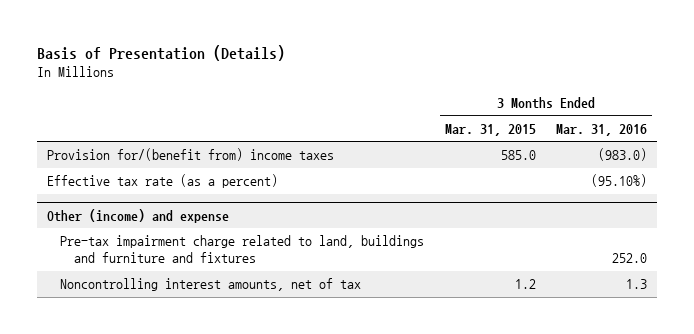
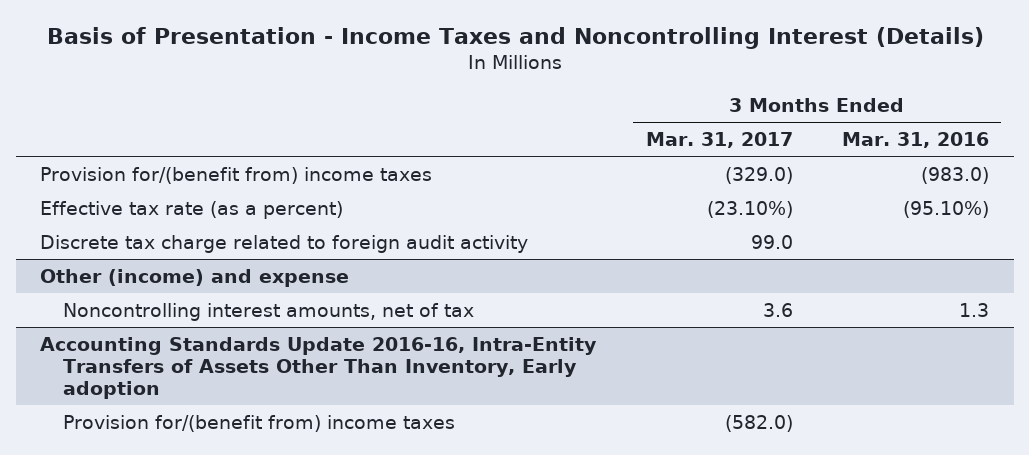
[36,45,285,62] Basis of Presentation (Details) -> [46,27,984,50] Basis of Presentation - Income Taxes and Noncontrolling Interest (Details)
[444,123,536,136] Mar. 31, 2015 -> none
none -> [645,132,793,149] Mar. 31, 2017
none -> [40,234,529,253] Discrete tax charge related to foreign audit activity
[60,235,425,264] Pre-tax impairment charge related to land, buildings and furniture and fixtures -> none
none -> [40,336,598,400] Accounting Standards Update 2016-16, Intra-Entity Transfers of Assets Other Than Inventory, Early adoption
none -> [63,414,456,432] Provision for/(benefit from) income taxes

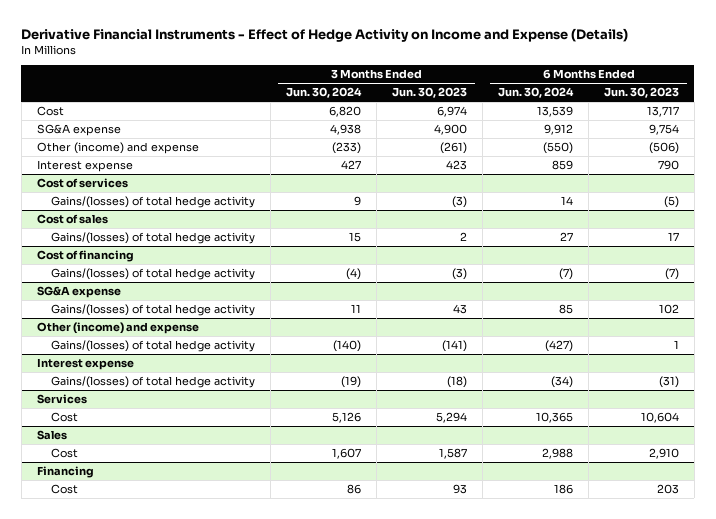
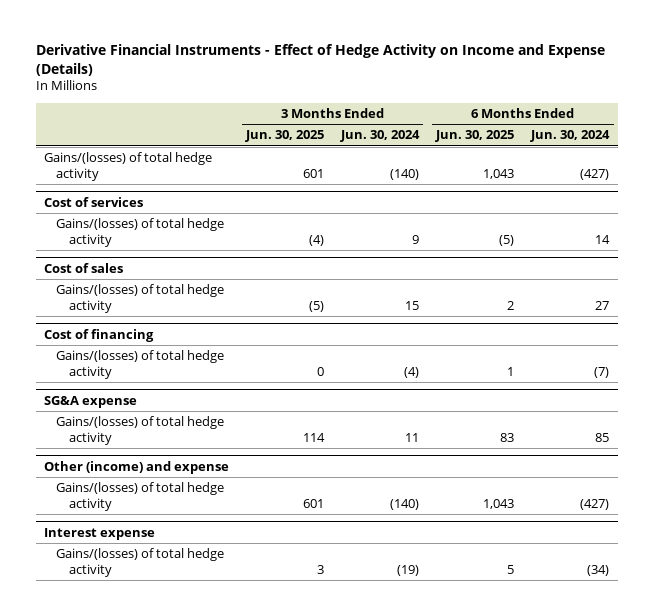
[392,87,468,99] Jun. 30, 2023 -> none
[603,87,679,99] Jun. 30, 2023 -> none
none -> [245,130,325,143] Jun. 30, 2025
none -> [435,130,515,143] Jun. 30, 2025
[36,106,64,117] Cost -> none
[36,124,121,137] SG&A expense -> none
[36,142,199,155] Other (income) and expense -> none
[36,160,133,173] Interest expense -> none
none -> [44,152,213,181] Gains/(losses) of total hedge activity
[36,394,87,405] Services -> none
[51,412,79,423] Cost -> none
[36,430,67,441] Sales -> none
[51,448,79,459] Cost -> none
[36,466,94,479] Financing -> none
[51,484,79,495] Cost -> none

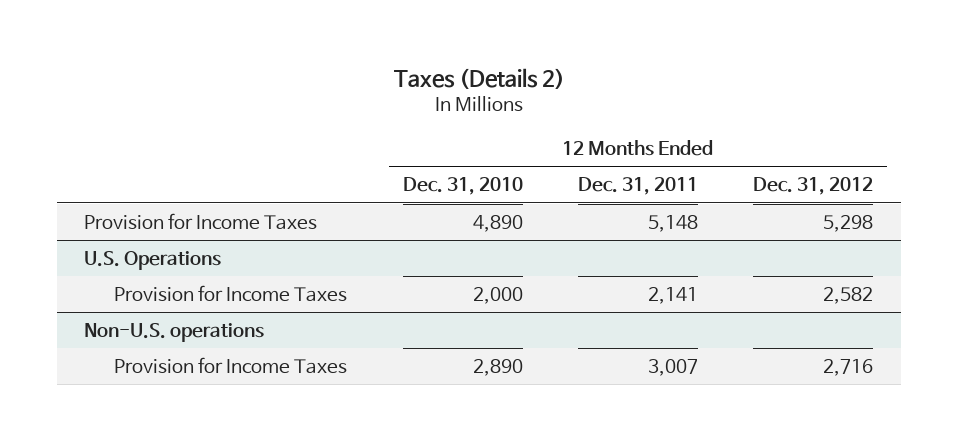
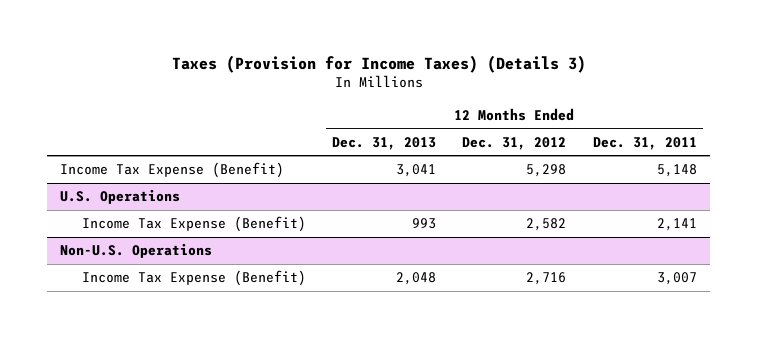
[393,68,565,90] Taxes (Details 2) -> [171,54,586,73] Taxes (Provision for Income Taxes) (Details 3)
[402,177,523,196] Dec. 31, 2010 -> none
none -> [332,136,437,150] Dec. 31, 2013
[84,212,318,230] Provision for Income Taxes -> [60,162,285,179] Income Tax Expense (Benefit)
[114,284,348,302] Provision for Income Taxes -> [82,216,307,233] Income Tax Expense (Benefit)
[84,322,265,342] Non-U.S. operations -> [60,243,213,259] Non-U.S. Operations
[114,356,348,374] Provision for Income Taxes -> [82,270,307,287] Income Tax Expense (Benefit)

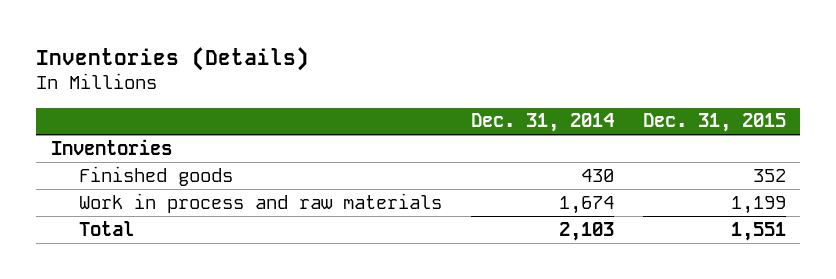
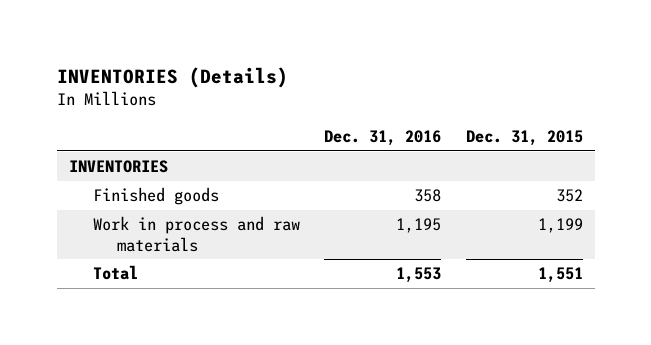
[36,46,310,71] Inventories (Details) -> [56,66,288,88] INVENTORIES (Details)
[470,113,614,133] Dec. 31, 2014 -> none
none -> [324,130,442,147] Dec. 31, 2016
[50,138,172,155] Inventories -> [68,160,168,174] INVENTORIES

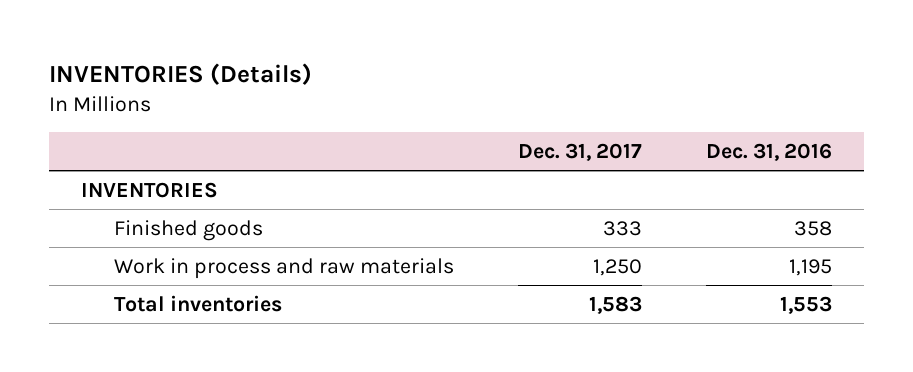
[465,130,583,147] Dec. 31, 2015 -> none
none -> [518,142,643,161] Dec. 31, 2017
[93,265,139,281] Total -> [114,294,283,312] Total inventories

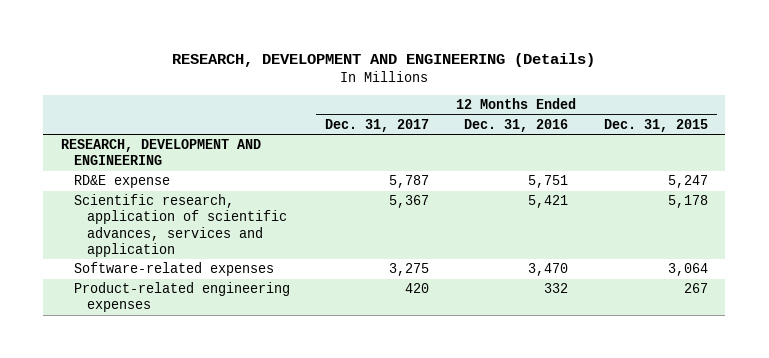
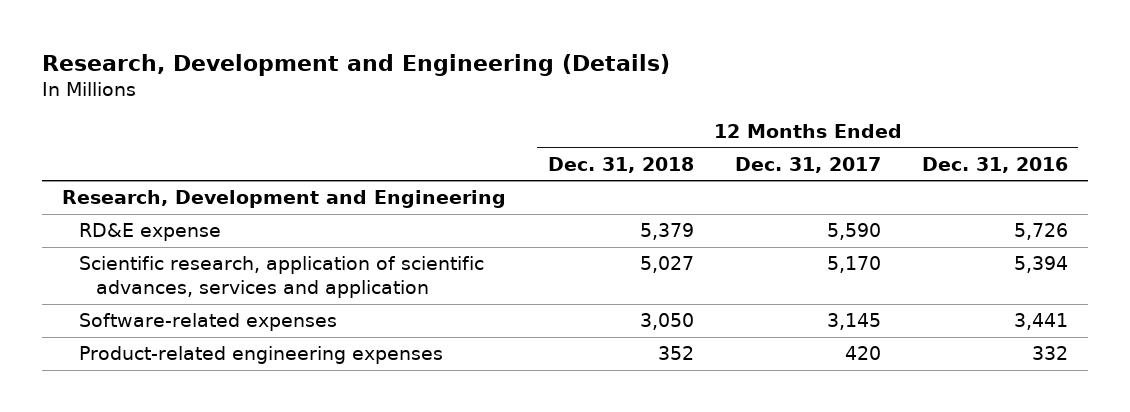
[172,52,596,67] RESEARCH, DEVELOPMENT AND ENGINEERING (Details) -> [41,53,670,76] Research, Development and Engineering (Details)
[603,118,708,132] Dec. 31, 2015 -> none
none -> [547,156,694,173] Dec. 31, 2018
[60,139,261,166] RESEARCH, DEVELOPMENT AND ENGINEERING -> [62,190,507,209] Research, Development and Engineering
[389,175,430,189] 5,787 -> [826,223,881,241] 5,590
[528,175,569,189] 5,751 -> [1013,223,1068,241] 5,726
[389,195,430,209] 5,367 -> [826,256,881,274] 5,170
[528,195,569,209] 5,421 -> [1013,256,1068,274] 5,394
[389,263,430,277] 3,275 -> [826,313,881,331] 3,145
[528,263,569,277] 3,470 -> [1013,313,1068,331] 3,441

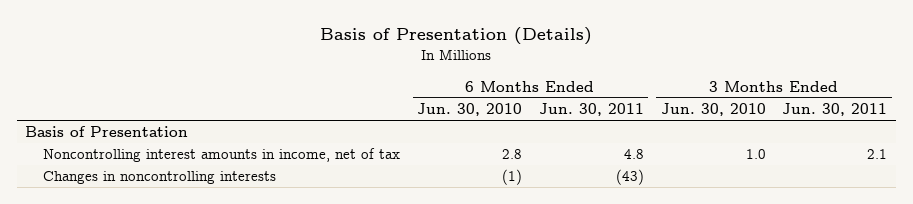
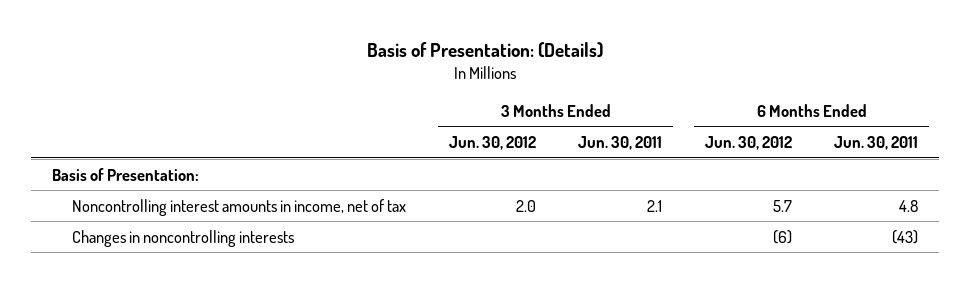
[320,27,593,46] Basis of Presentation (Details) -> [367,41,604,58] Basis of Presentation: (Details)
[416,103,522,117] Jun. 30, 2010 -> none
[660,103,766,117] Jun. 30, 2010 -> none
none -> [448,136,536,151] Jun. 30, 2012
none -> [704,136,792,151] Jun. 30, 2012
[25,126,189,138] Basis of Presentation -> [52,167,200,181] Basis of Presentation:

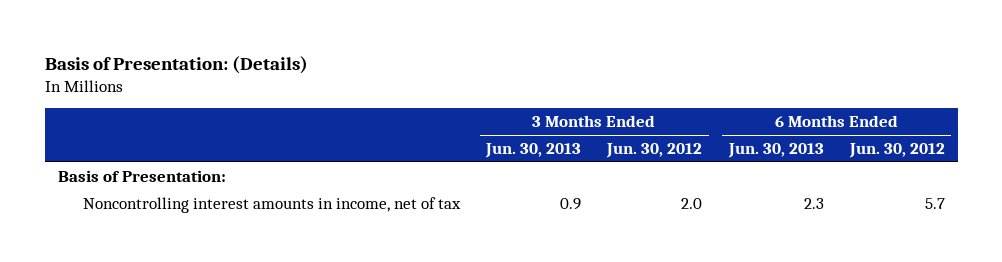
[578,136,663,151] Jun. 30, 2011 -> none
[834,136,919,151] Jun. 30, 2011 -> none
none -> [485,142,582,158] Jun. 30, 2013
none -> [727,142,824,158] Jun. 30, 2013
[72,229,295,247] Changes in noncontrolling interests -> none

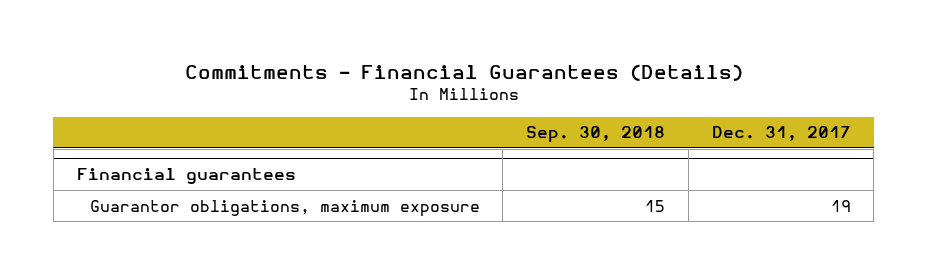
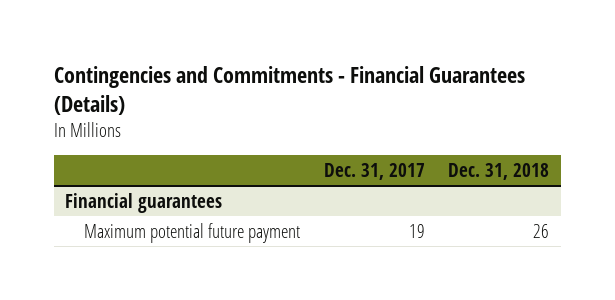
[184,63,743,81] Commitments - Financial Guarantees (Details) -> [53,65,525,115] Contingencies and Commitments - Financial Guarantees (Details)
[526,126,666,144] Sep. 30, 2018 -> none
none -> [448,163,550,181] Dec. 31, 2018
[89,199,480,217] Guarantor obligations, maximum exposure -> [84,222,301,243] Maximum potential future payment

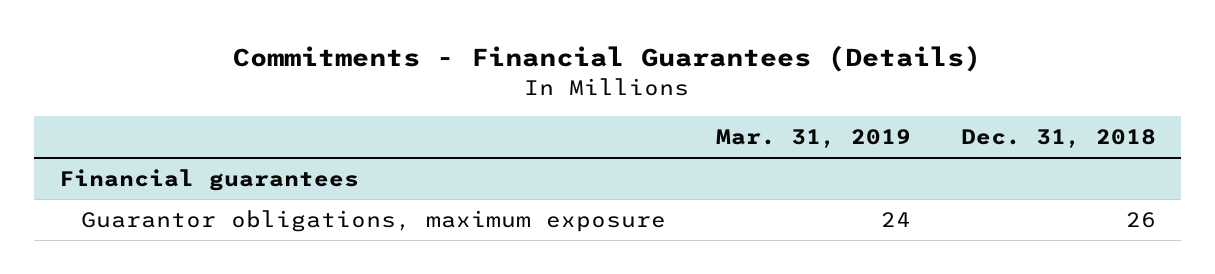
[53,65,525,115] Contingencies and Commitments - Financial Guarantees (Details) -> [233,45,982,73] Commitments - Financial Guarantees (Details)
[323,163,425,181] Dec. 31, 2017 -> none
none -> [716,128,912,148] Mar. 31, 2019
[84,222,301,243] Maximum potential future payment -> [81,210,667,233] Guarantor obligations, maximum exposure

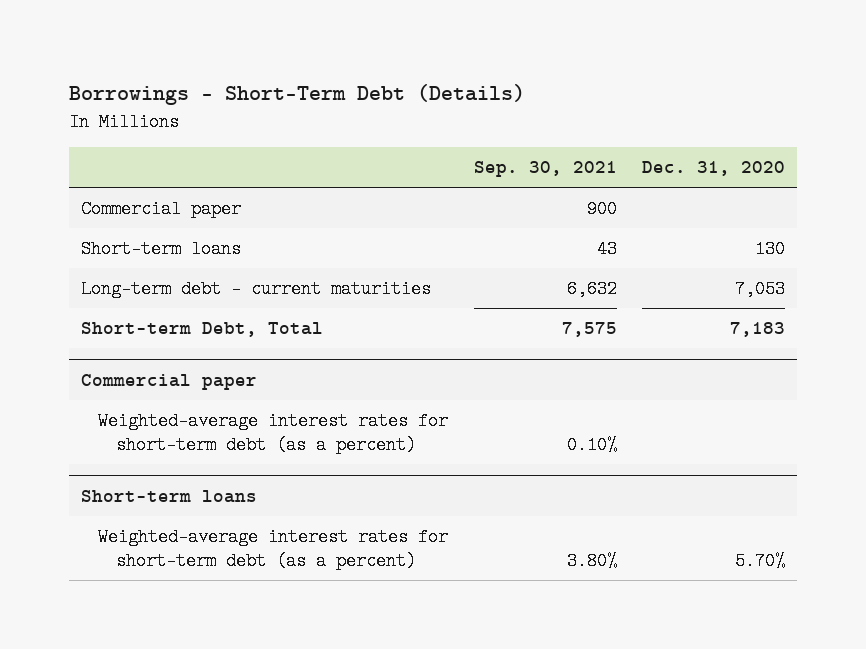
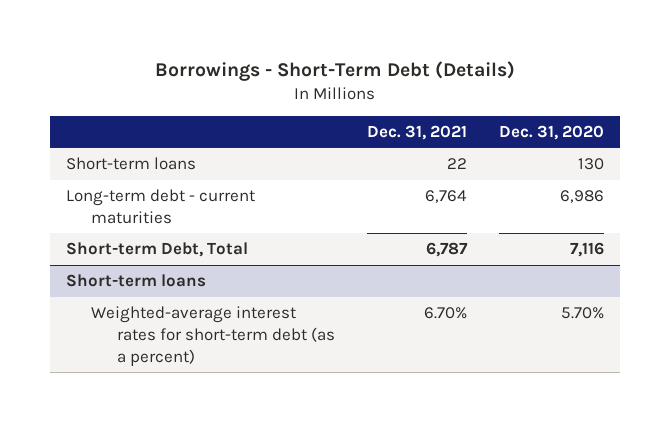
[473,161,617,178] Sep. 30, 2021 -> none
none -> [366,124,467,140] Dec. 31, 2021
[81,200,242,219] Commercial paper -> none
[81,373,258,390] Commercial paper -> none
[98,412,449,454] Weighted-average interest rates for short-term debt (as a percent) -> none
[734,280,785,299] 7,053 -> [559,190,604,204] 6,986
[729,322,785,338] 7,183 -> [569,242,604,258] 7,116

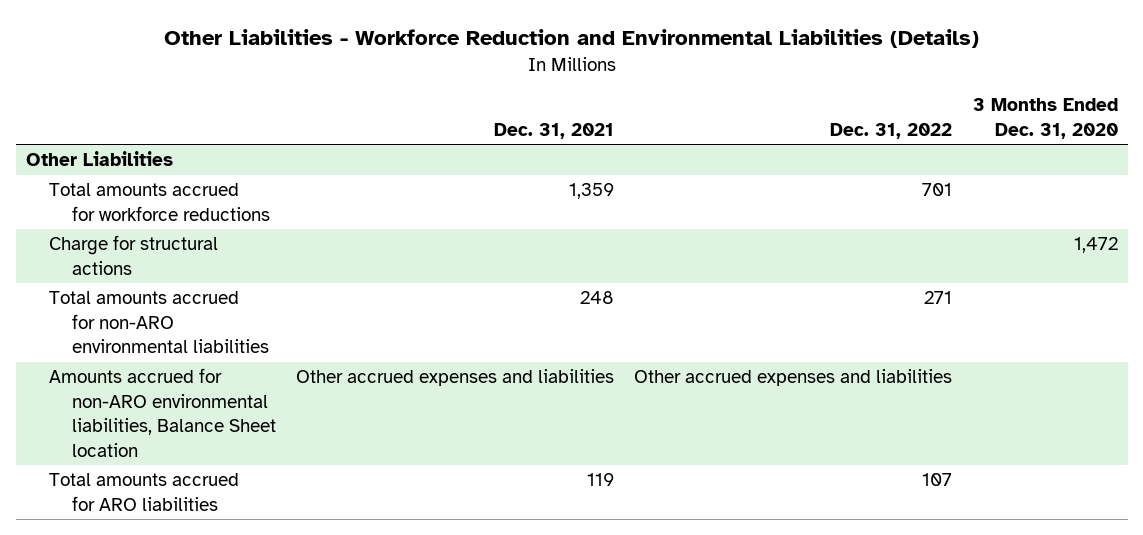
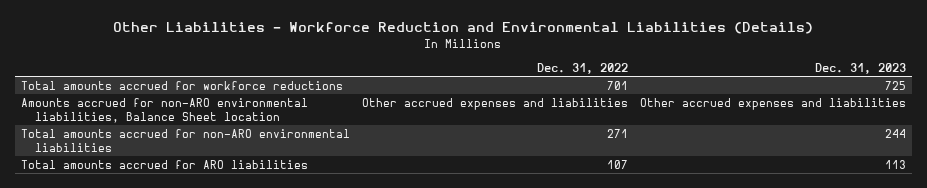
[494,122,615,139] Dec. 31, 2021 -> none
[972,98,1118,139] 3 Months Ended Dec. 31, 2020 -> none
none -> [814,62,906,74] Dec. 31, 2023
[25,151,173,167] Other Liabilities -> none
[48,235,218,275] Charge for structural actions -> none
[48,291,269,354] Total amounts accrued for non-ARO environmental liabilities -> [20,128,350,152] Total amounts accrued for non-ARO environmental liabilities

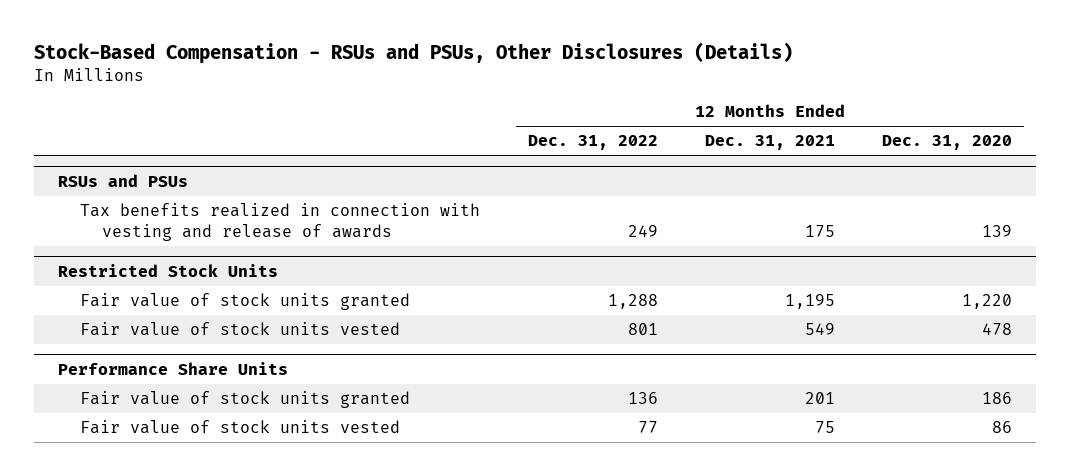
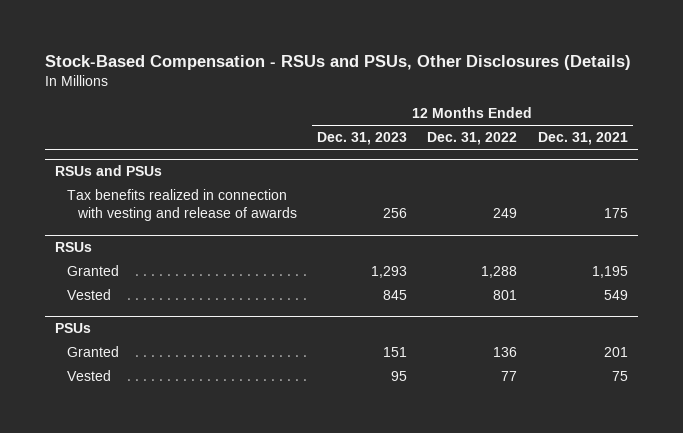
[882,135,1013,151] Dec. 31, 2020 -> none
none -> [317,132,408,146] Dec. 31, 2023
[58,263,279,277] Restricted Stock Units -> [55,242,93,253] RSUs
[80,293,411,311] Fair value of stock units granted -> [66,265,119,277] Granted
[80,322,401,337] Fair value of stock units vested -> [66,289,111,301] Vested
[58,361,289,375] Performance Share Units -> [55,323,92,334] PSUs
[80,391,411,409] Fair value of stock units granted -> [66,346,119,358] Granted
[80,420,401,435] Fair value of stock units vested -> [66,370,111,382] Vested

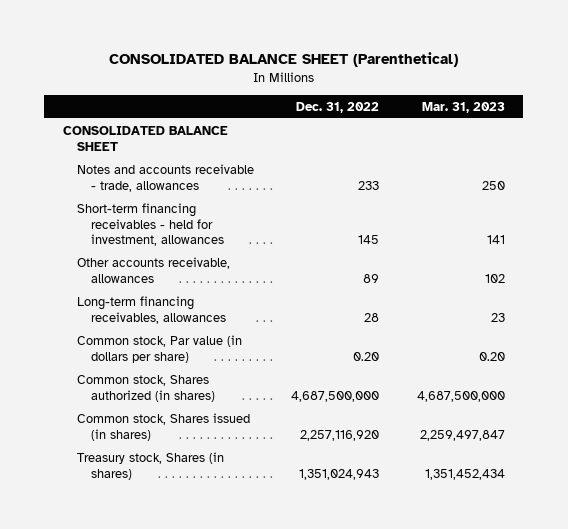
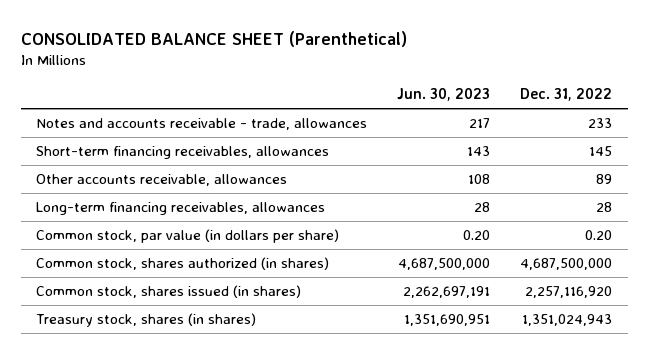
[421,101,505,113] Mar. 31, 2023 -> none
none -> [397,88,491,102] Jun. 30, 2023
[62,126,228,151] CONSOLIDATED BALANCE SHEET -> none
[77,203,225,246] Short-term financing receivables - held for investment, allowances -> [36,146,330,160] Short-term financing receivables, allowances
[77,335,243,363] Common stock, Par value (in dollars per share) -> [36,229,340,244] Common stock, par value (in dollars per share)
[77,375,216,402] Common stock, Shares authorized (in shares) -> [36,257,330,271] Common stock, shares authorized (in shares)
[77,413,251,441] Common stock, Shares issued (in shares) -> [36,285,302,299] Common stock, shares issued (in shares)
[77,452,225,480] Treasury stock, Shares (in shares) -> [36,313,257,328] Treasury stock, shares (in shares)

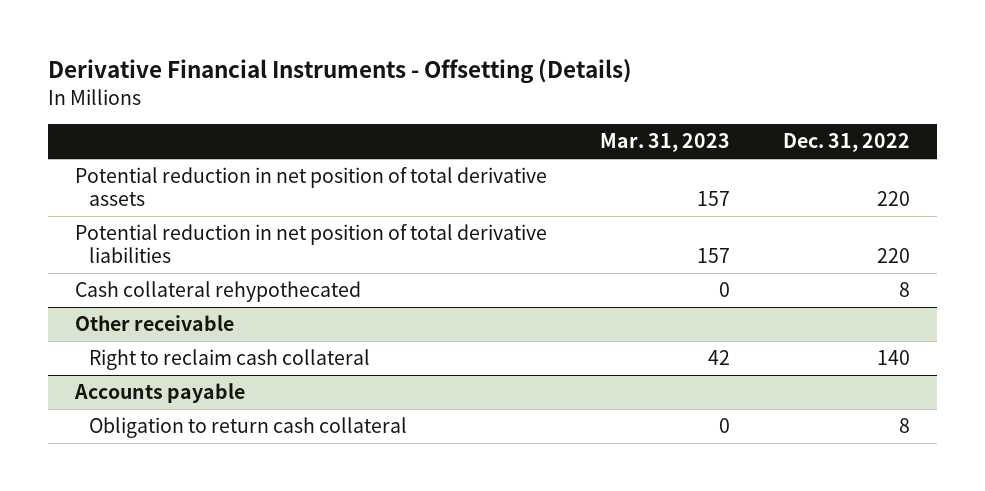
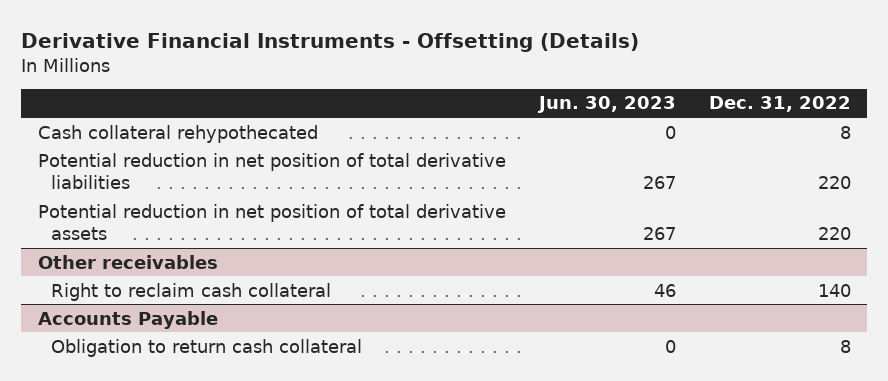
[599,133,730,153] Mar. 31, 2023 -> none
none -> [536,96,676,114] Jun. 30, 2023
[74,224,547,263] Potential reduction in net position of total derivative liabilities -> [37,152,506,189] Potential reduction in net position of total derivative liabilities
[74,167,547,206] Potential reduction in net position of total derivative assets -> [37,203,506,240] Potential reduction in net position of total derivative assets
[74,315,234,332] Other receivable -> [37,254,218,269] Other receivables
[73,383,245,404] Accounts payable -> [37,310,218,329] Accounts Payable

